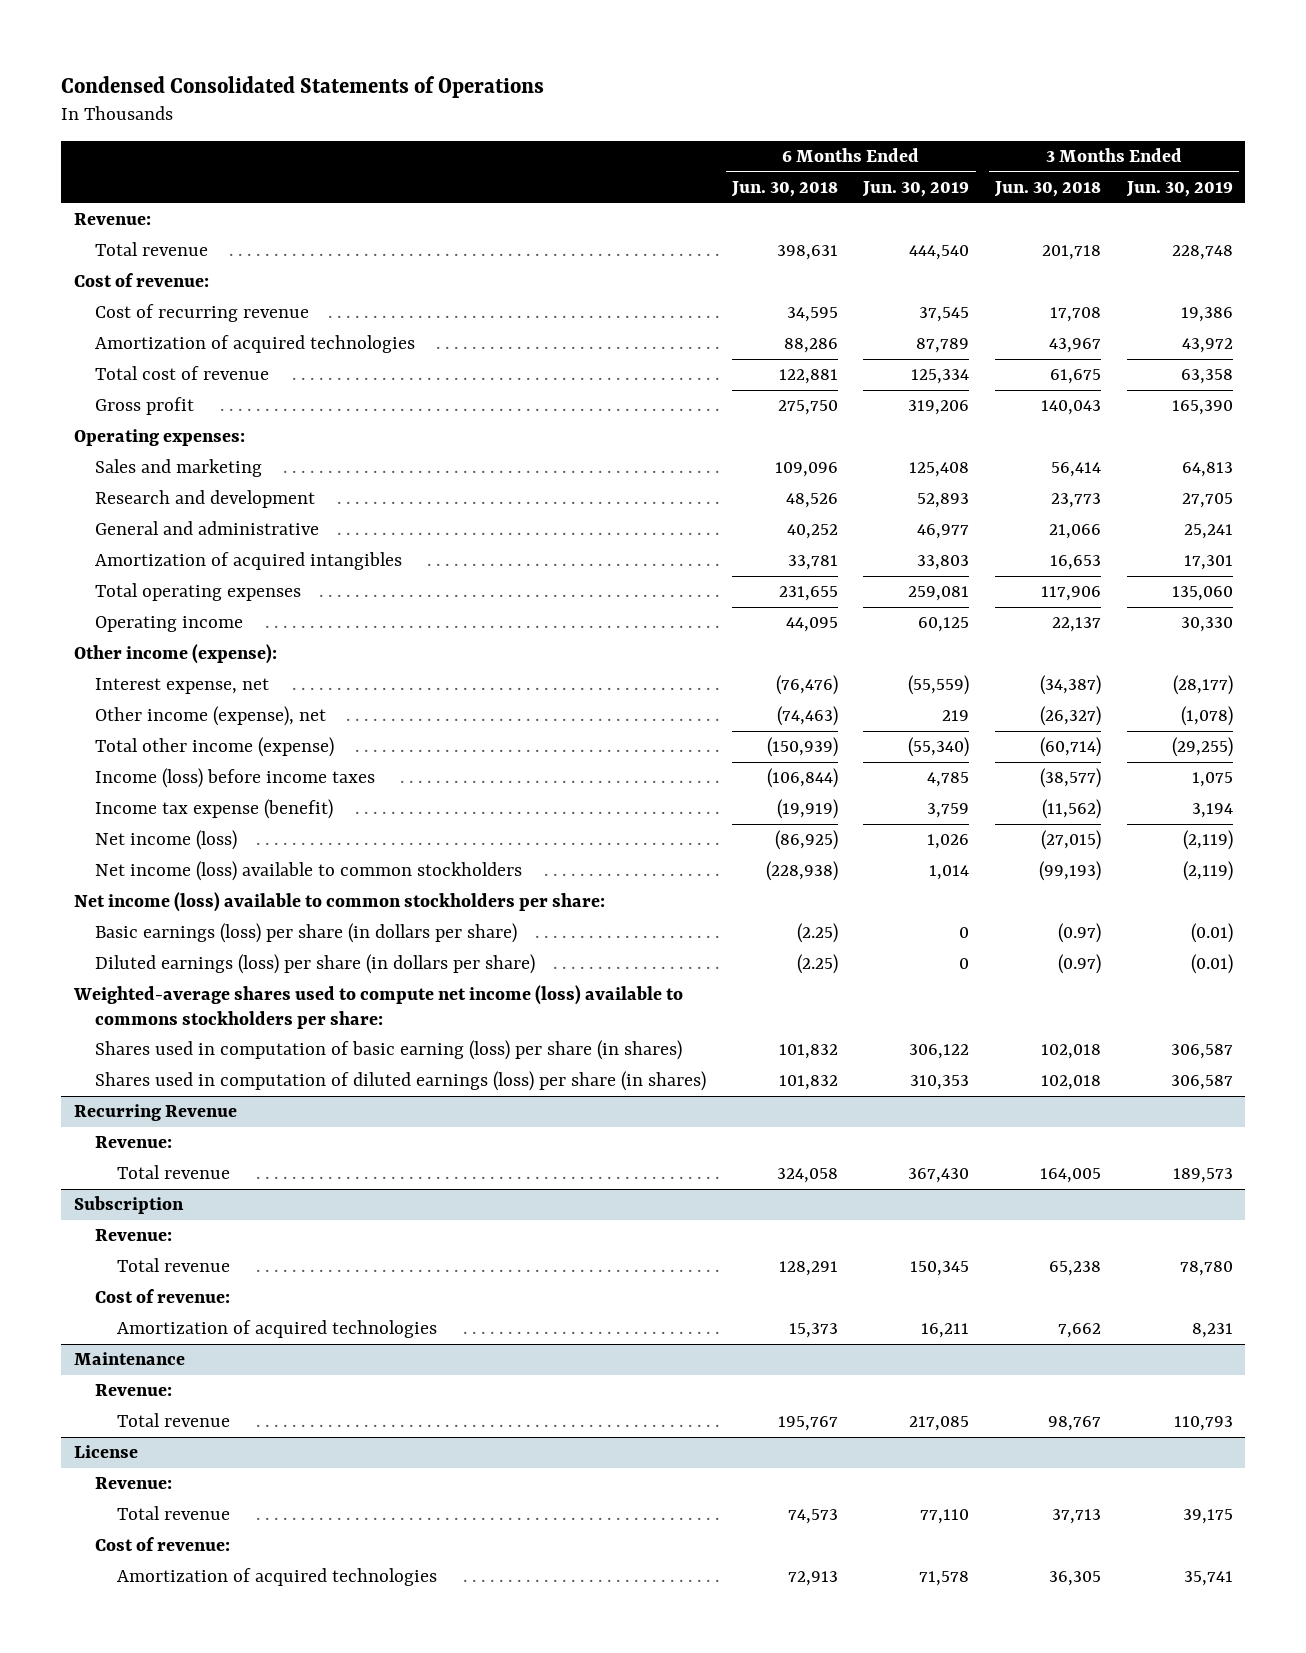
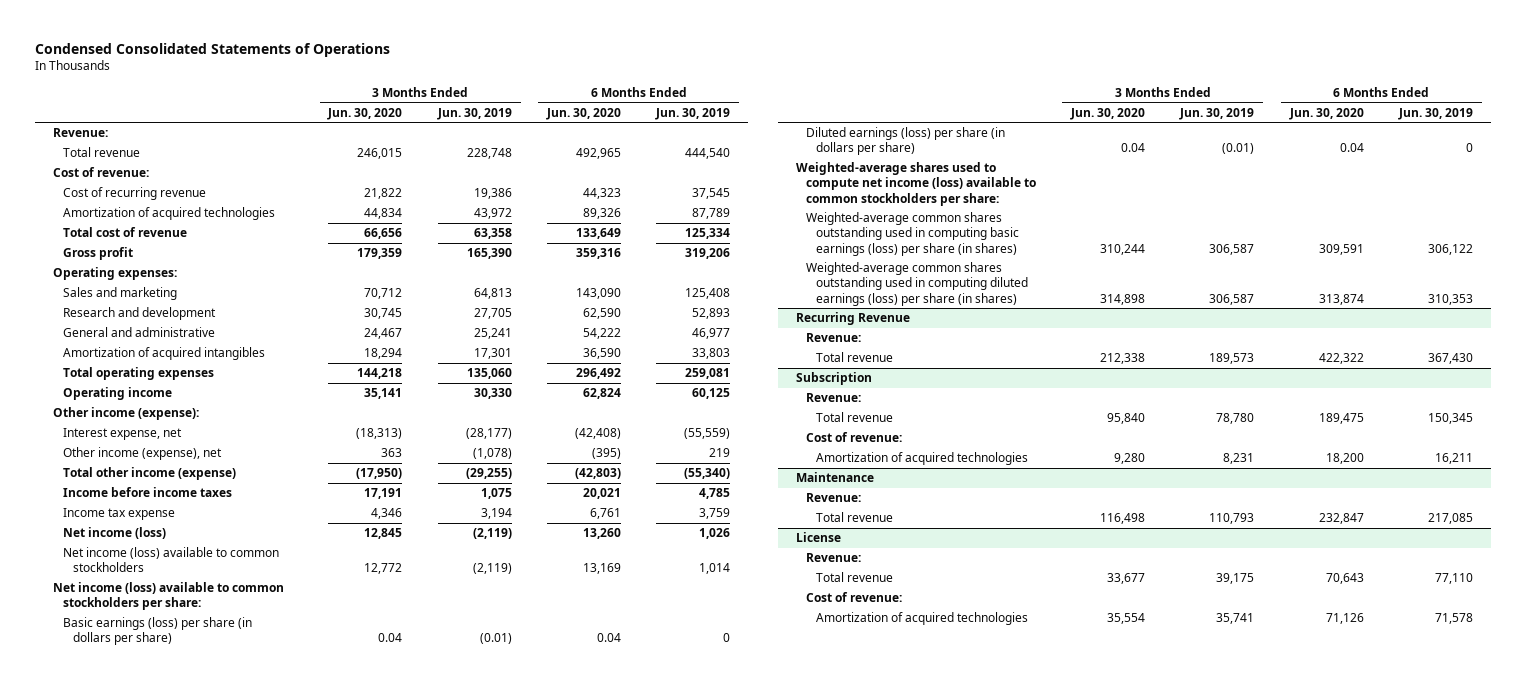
[730,180,838,197] Jun. 30, 2018 -> none
[994,180,1102,197] Jun. 30, 2018 -> none
none -> [327,107,403,120] Jun. 30, 2020
none -> [545,107,621,120] Jun. 30, 2020
[95,768,376,789] Income (loss) before income taxes -> [63,487,233,498] Income before income taxes
[95,799,334,820] Income tax expense (benefit) -> [63,508,176,521] Income tax expense
[72,985,683,1029] Weighted-average shares used to compute net income (loss) available to commons stockholders per share: -> [795,162,1036,206] Weighted-average shares used to compute net income (loss) available to common stockholders per share:
[95,1040,683,1061] Shares used in computation of basic earning (loss) per share (in shares) -> [805,212,1019,256] Weighted-average common shares outstanding used in computing basic earnings (loss) per share (in shares)
[95,1071,707,1092] Shares used in computation of diluted earnings (loss) per share (in shares) -> [805,262,1028,306] Weighted-average common shares outstanding used in computing diluted earnings (loss) per share (in shares)

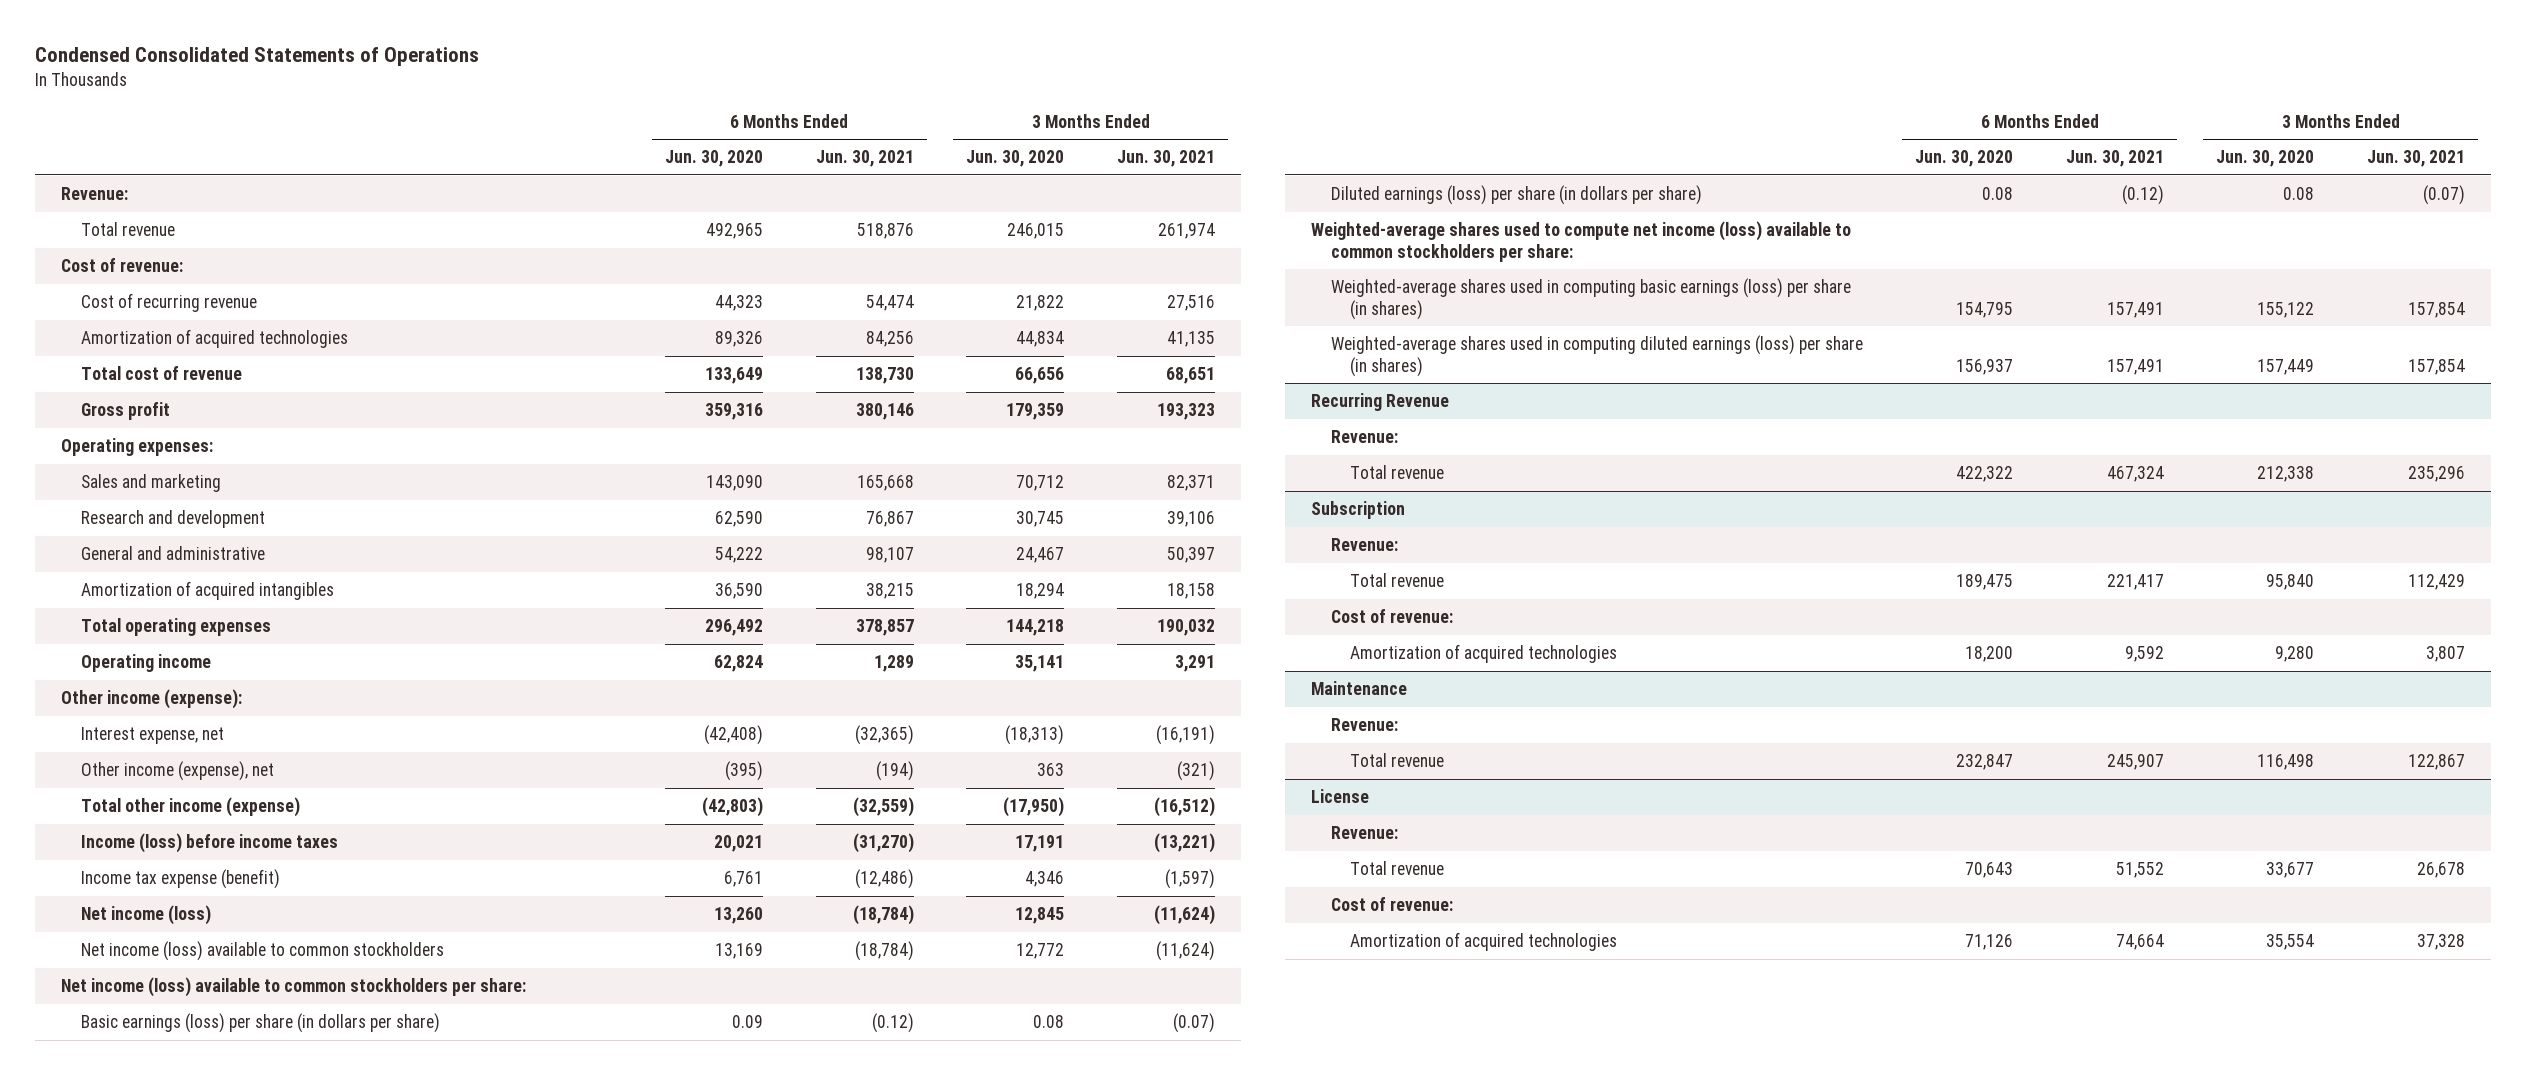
[436,107,512,120] Jun. 30, 2019 -> none
[655,107,731,120] Jun. 30, 2019 -> none
none -> [815,150,914,168] Jun. 30, 2021
none -> [1116,150,1215,168] Jun. 30, 2021
[63,487,233,498] Income before income taxes -> [80,833,338,854] Income (loss) before income taxes
[63,508,176,521] Income tax expense -> [80,869,280,890] Income tax expense (benefit)
[378,633,403,643] 0.04 -> [1033,1015,1065,1029] 0.08
[596,633,621,643] 0.04 -> [732,1015,764,1029] 0.09
[1121,143,1146,153] 0.04 -> [2283,187,2315,201] 0.08
[1339,143,1364,153] 0.04 -> [1982,187,2014,201] 0.08
[805,212,1019,256] Weighted-average common shares outstanding used in computing basic earnings (loss) per share (in shares) -> [1330,278,1851,320] Weighted-average shares used in computing basic earnings (loss) per share (in shares)
[1100,243,1146,255] 310,244 -> [2257,301,2315,318] 155,122
[1318,243,1364,255] 309,591 -> [1956,301,2014,318] 154,795
[805,262,1028,306] Weighted-average common shares outstanding used in computing diluted earnings (loss) per share (in shares) -> [1330,335,1863,377] Weighted-average shares used in computing diluted earnings (loss) per share (in shares)
[1100,293,1146,305] 314,898 -> [2257,358,2315,375] 157,449
[1318,293,1364,305] 313,874 -> [1956,358,2014,375] 156,937

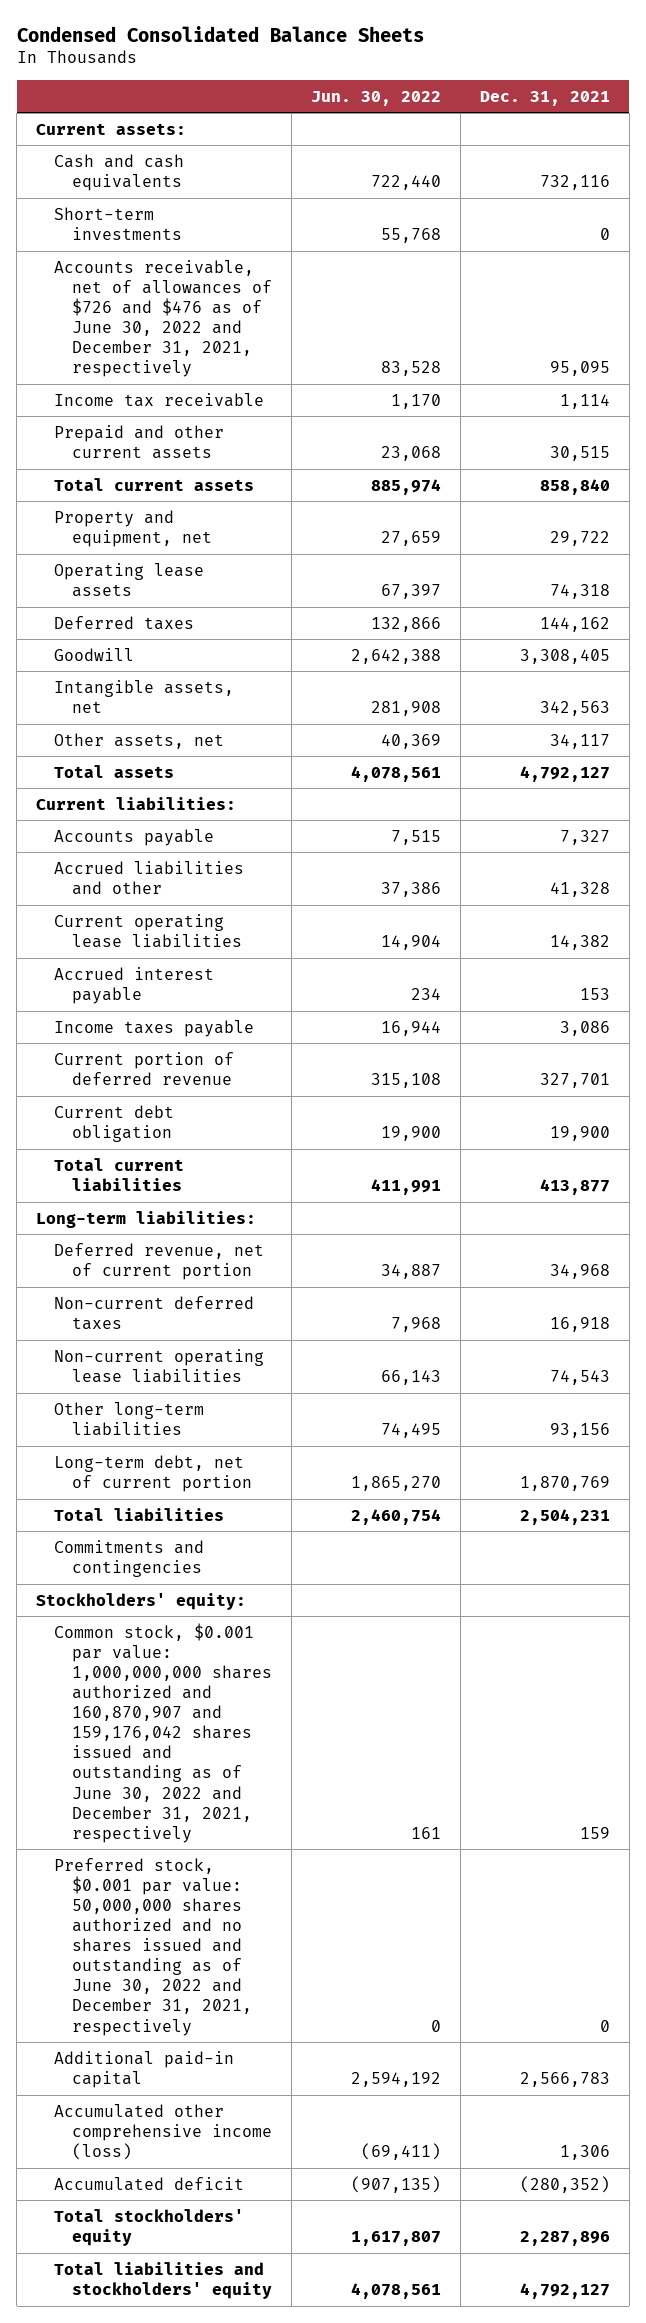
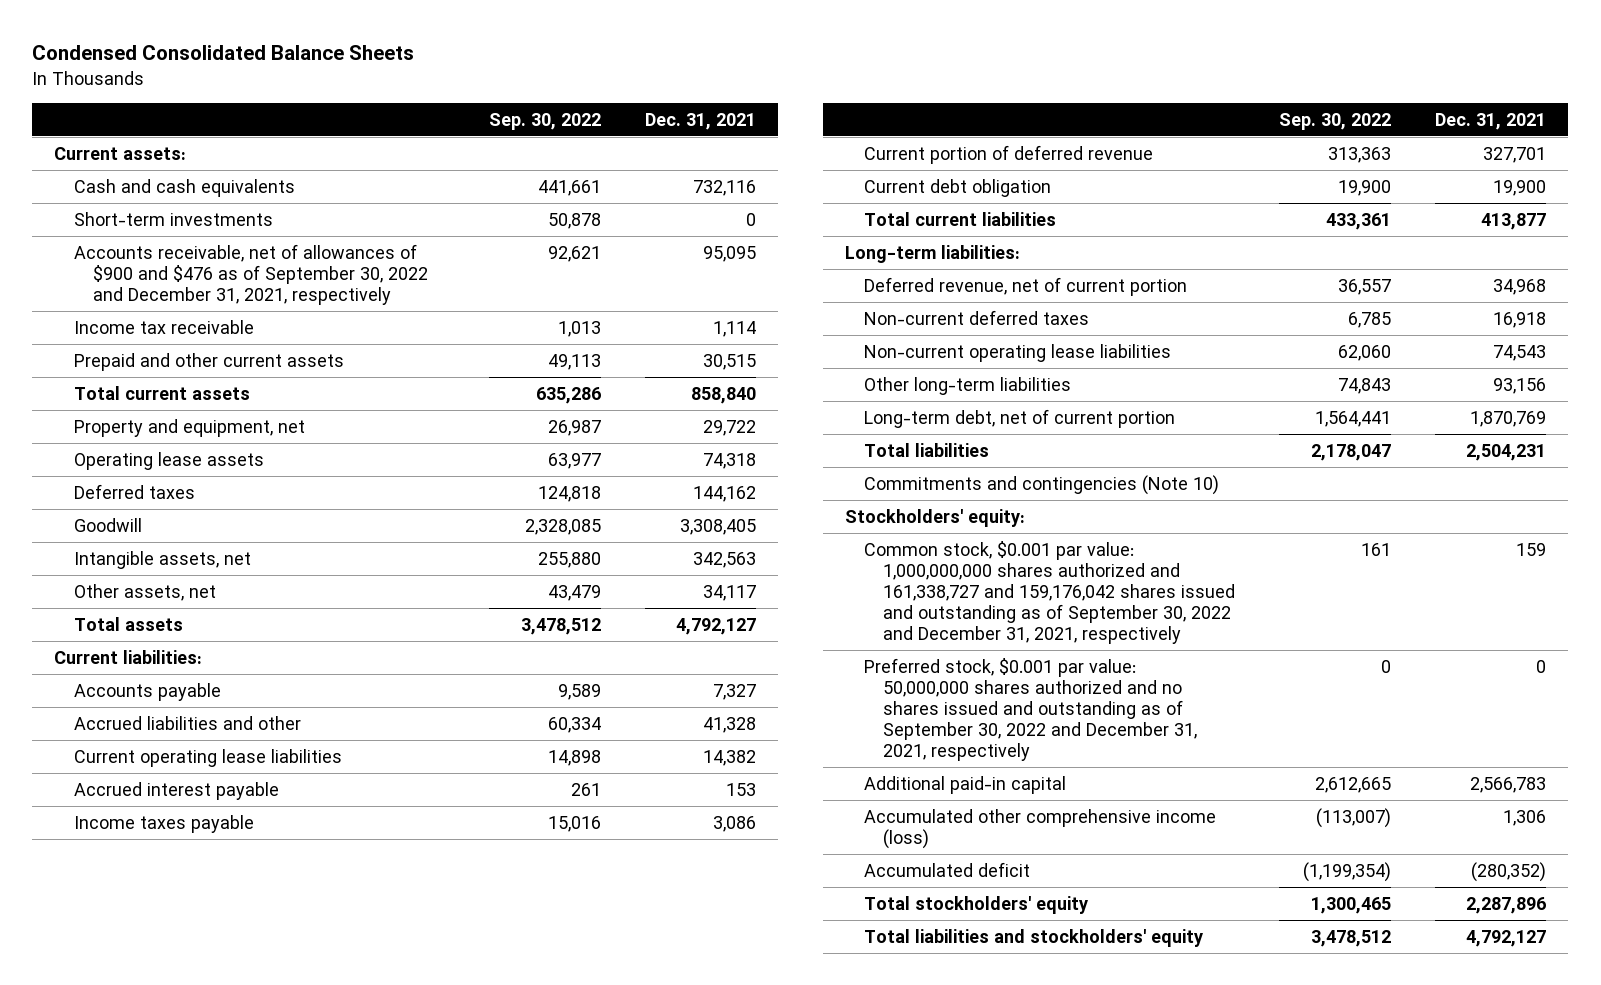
[310,90,441,106] Jun. 30, 2022 -> none
none -> [488,112,601,130] Sep. 30, 2022
[54,259,272,378] Accounts receivable, net of allowances of $726 and $476 as of June 30, 2022 and December 31, 2021, respectively -> [73,243,428,306] Accounts receivable, net of allowances of $900 and $476 as of September 30, 2022 and December 31, 2021, respectively
[54,1539,205,1577] Commitments and contingencies -> [863,474,1219,495] Commitments and contingencies (Note 10)
[54,1622,272,1843] Common stock, $0.001 par value: 1,000,000,000 shares authorized and 160,870,907 and 159,176,042 shares issued and outstanding as of June 30, 2022 and December 31, 2021, respectively -> [863,540,1235,645] Common stock, $0.001 par value: 1,000,000,000 shares authorized and 161,338,727 and 159,176,042 shares issued and outstanding as of September 30, 2022 and December 31, 2021, respectively
[54,1857,252,2036] Preferred stock, $0.001 par value: 50,000,000 shares authorized and no shares issued and outstanding as of June 30, 2022 and December 31, 2021, respectively -> [863,657,1197,762] Preferred stock, $0.001 par value: 50,000,000 shares authorized and no shares issued and outstanding as of September 30, 2022 and December 31, 2021, respectively

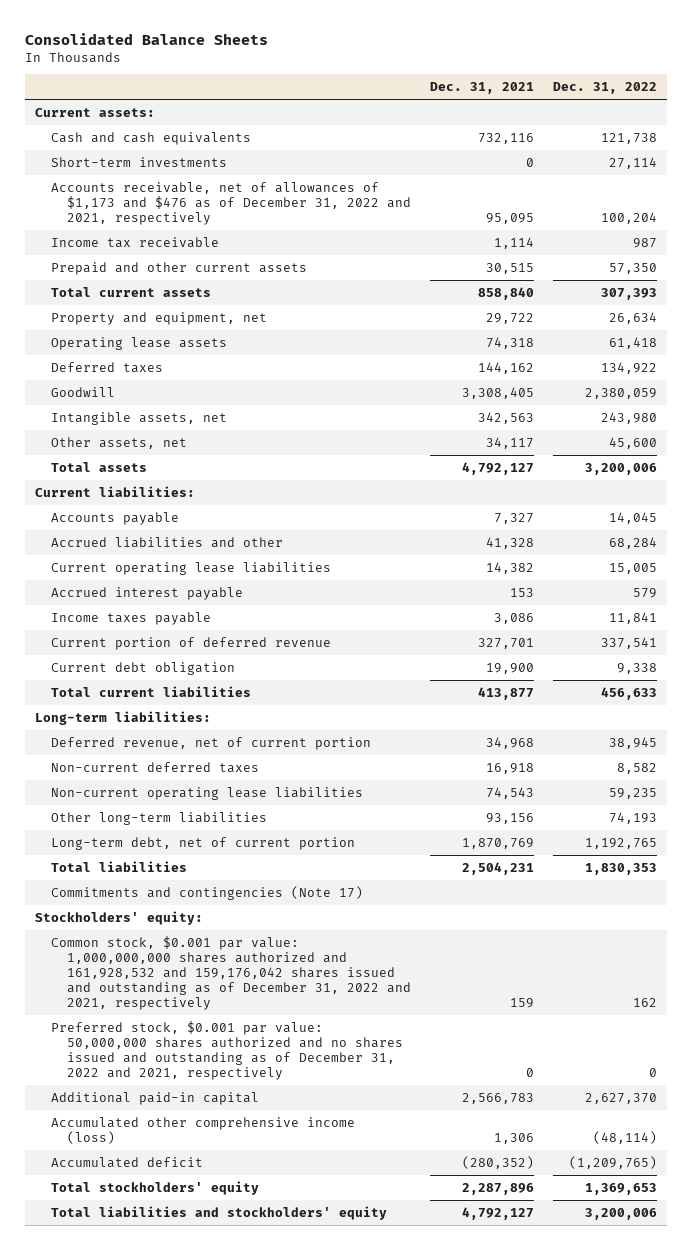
[32,45,415,61] Condensed Consolidated Balance Sheets -> [25,32,269,45] Consolidated Balance Sheets
[488,112,601,130] Sep. 30, 2022 -> none
none -> [553,82,658,95] Dec. 31, 2022
[73,243,428,306] Accounts receivable, net of allowances of $900 and $476 as of September 30, 2022 and December 31, 2021, respectively -> [50,181,412,226] Accounts receivable, net of allowances of $1,173 and $476 as of December 31, 2022 and 2021, respectively
[863,474,1219,495] Commitments and contingencies (Note 10) -> [50,885,363,900] Commitments and contingencies (Note 17)
[863,540,1235,645] Common stock, $0.001 par value: 1,000,000,000 shares authorized and 161,338,727 and 159,176,042 shares issued and outstanding as of September 30, 2022 and December 31, 2021, respectively -> [50,935,412,1011] Common stock, $0.001 par value: 1,000,000,000 shares authorized and 161,928,532 and 159,176,042 shares issued and outstanding as of December 31, 2022 and 2021, respectively
[863,657,1197,762] Preferred stock, $0.001 par value: 50,000,000 shares authorized and no shares issued and outstanding as of September 30, 2022 and December 31, 2021, respectively -> [50,1020,404,1081] Preferred stock, $0.001 par value: 50,000,000 shares authorized and no shares issued and outstanding as of December 31, 2022 and 2021, respectively

